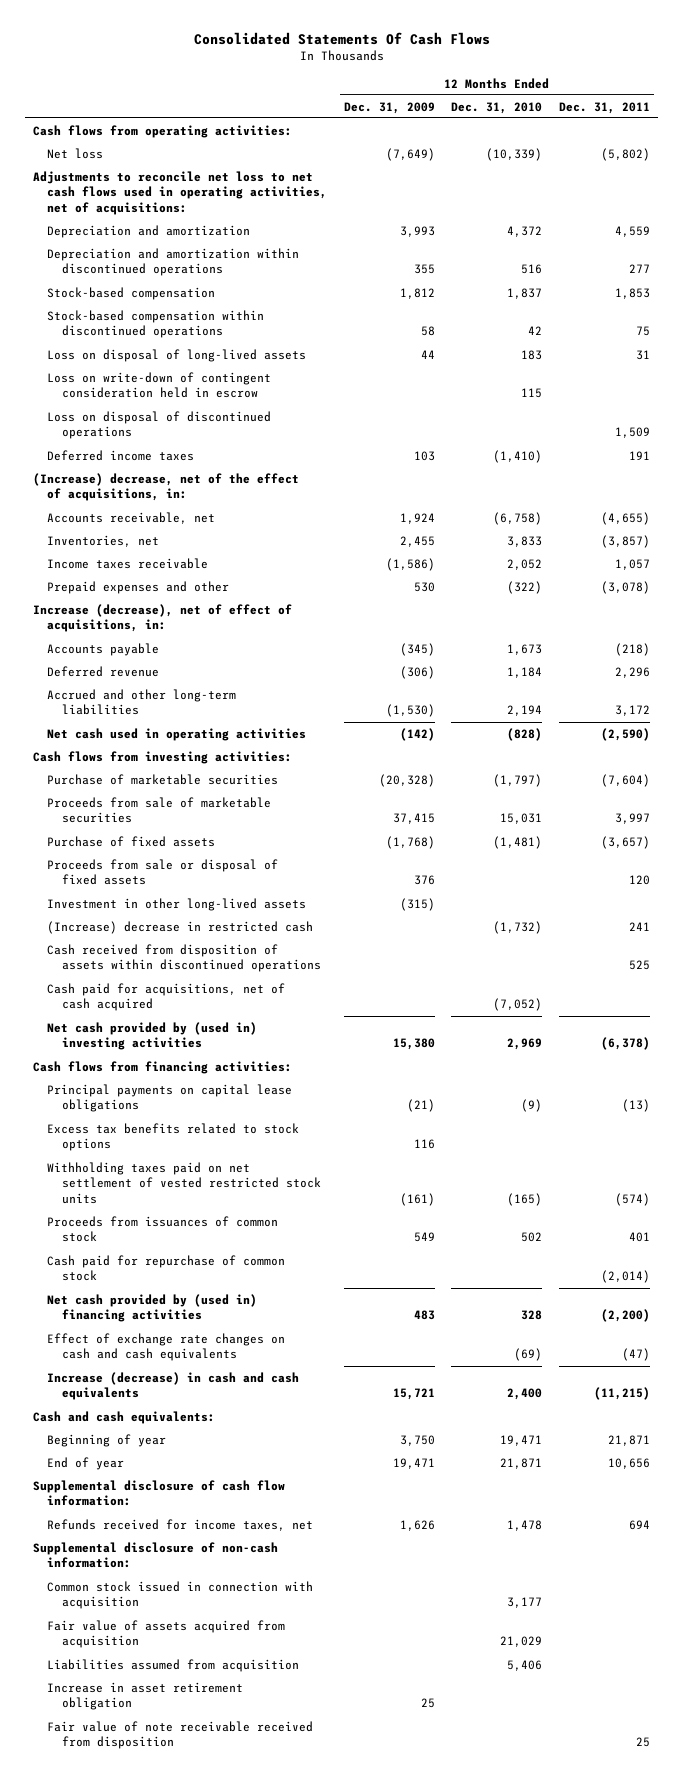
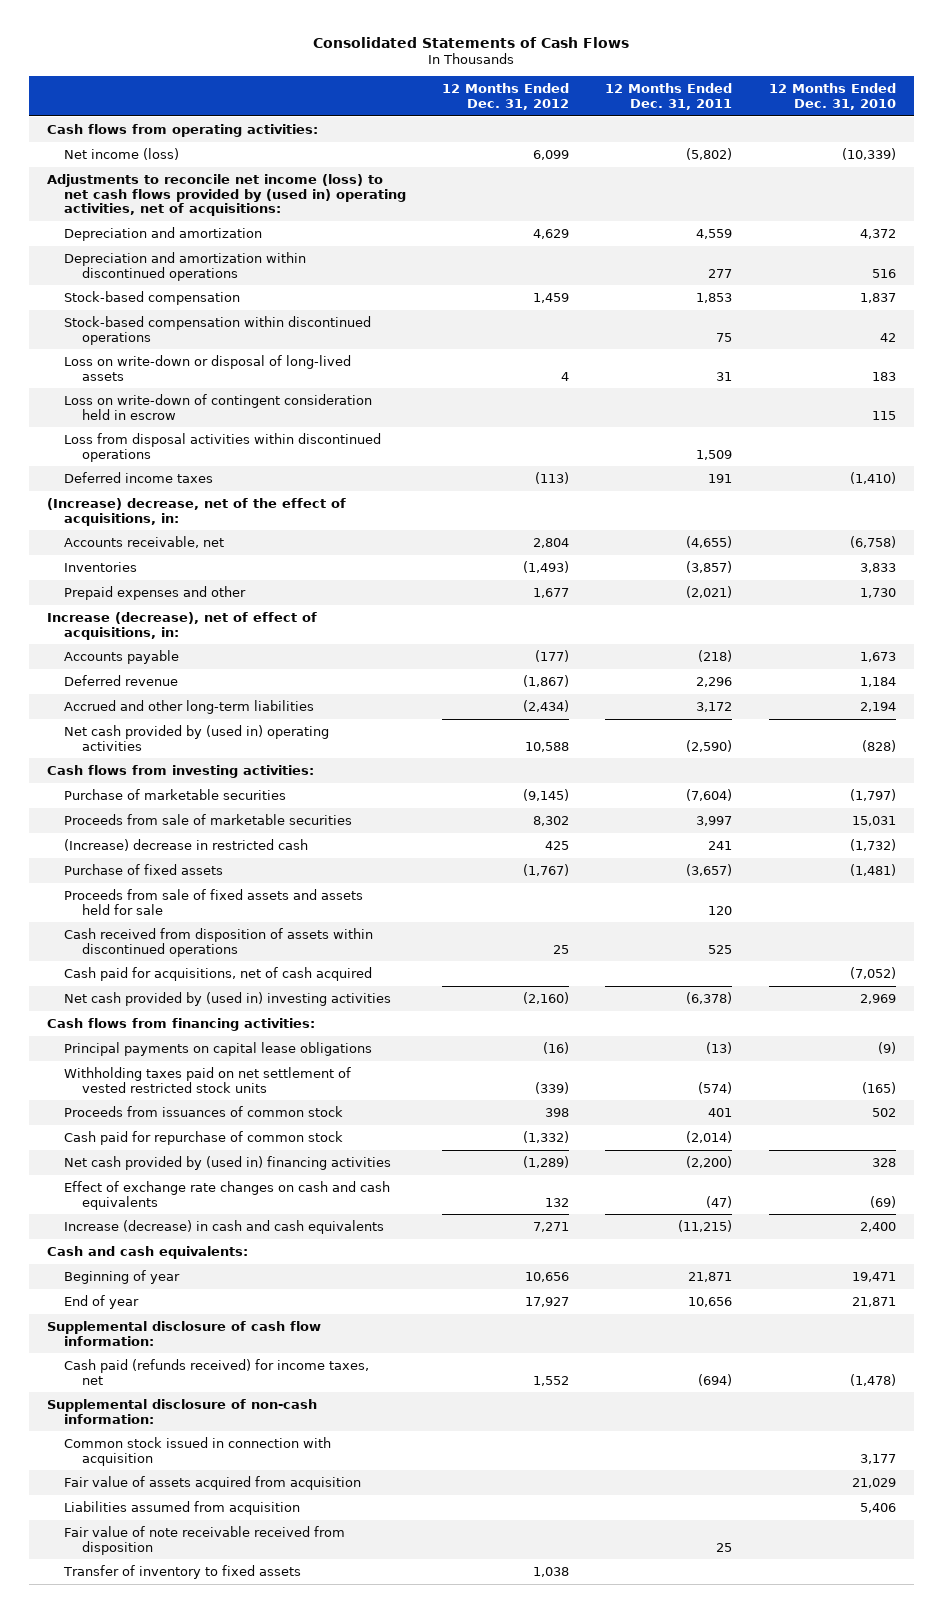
[193,31,490,45] Consolidated Statements Of Cash Flows -> [313,36,630,48] Consolidated Statements of Cash Flows
[343,101,435,114] Dec. 31, 2009 -> none
none -> [442,83,570,110] 12 Months Ended Dec. 31, 2012
[47,147,104,159] Net loss -> [64,147,180,160] Net income (loss)
[33,170,328,215] Adjustments to reconcile net loss to net cash flows used in operating activities, net of acquisitions: -> [46,173,407,217] Adjustments to reconcile net income (loss) to net cash flows provided by (used in) operating activities, net of acquisitions:
[47,348,307,362] Loss on disposal of long-lived assets -> [64,354,352,381] Loss on write-down or disposal of long-lived assets
[47,410,272,440] Loss on disposal of discontinued operations -> [64,432,382,462] Loss from disposal activities within discontinued operations
[47,557,209,569] Income taxes receivable -> none
[47,534,160,547] Inventories, net -> [64,561,138,572] Inventories
[507,580,543,594] (322) -> [859,587,896,598] 1,730
[601,580,651,594] (3,078) -> [686,585,733,598] (2,021)
[47,727,307,741] Net cash used in operating activities -> [64,724,330,751] Net cash provided by (used in) operating activities
[47,858,279,886] Proceeds from sale or disposal of fixed assets -> none
[47,897,307,911] Investment in other long-lived assets -> none
[47,835,216,847] Purchase of fixed assets -> [64,863,224,875] Purchase of fixed assets
none -> [64,888,364,915] Proceeds from sale of fixed assets and assets held for sale
[47,1122,300,1152] Excess tax benefits related to stock options -> none
[47,1518,314,1531] Refunds received for income taxes, net -> [64,1358,370,1385] Cash paid (refunds received) for income taxes, net
[507,1519,543,1531] 1,478 -> [849,1373,896,1386] (1,478)
[629,1519,651,1530] 694 -> [698,1373,733,1386] (694)
[47,1681,244,1711] Increase in asset retirement obligation -> none
none -> [63,1564,302,1579] Transfer of inventory to fixed assets

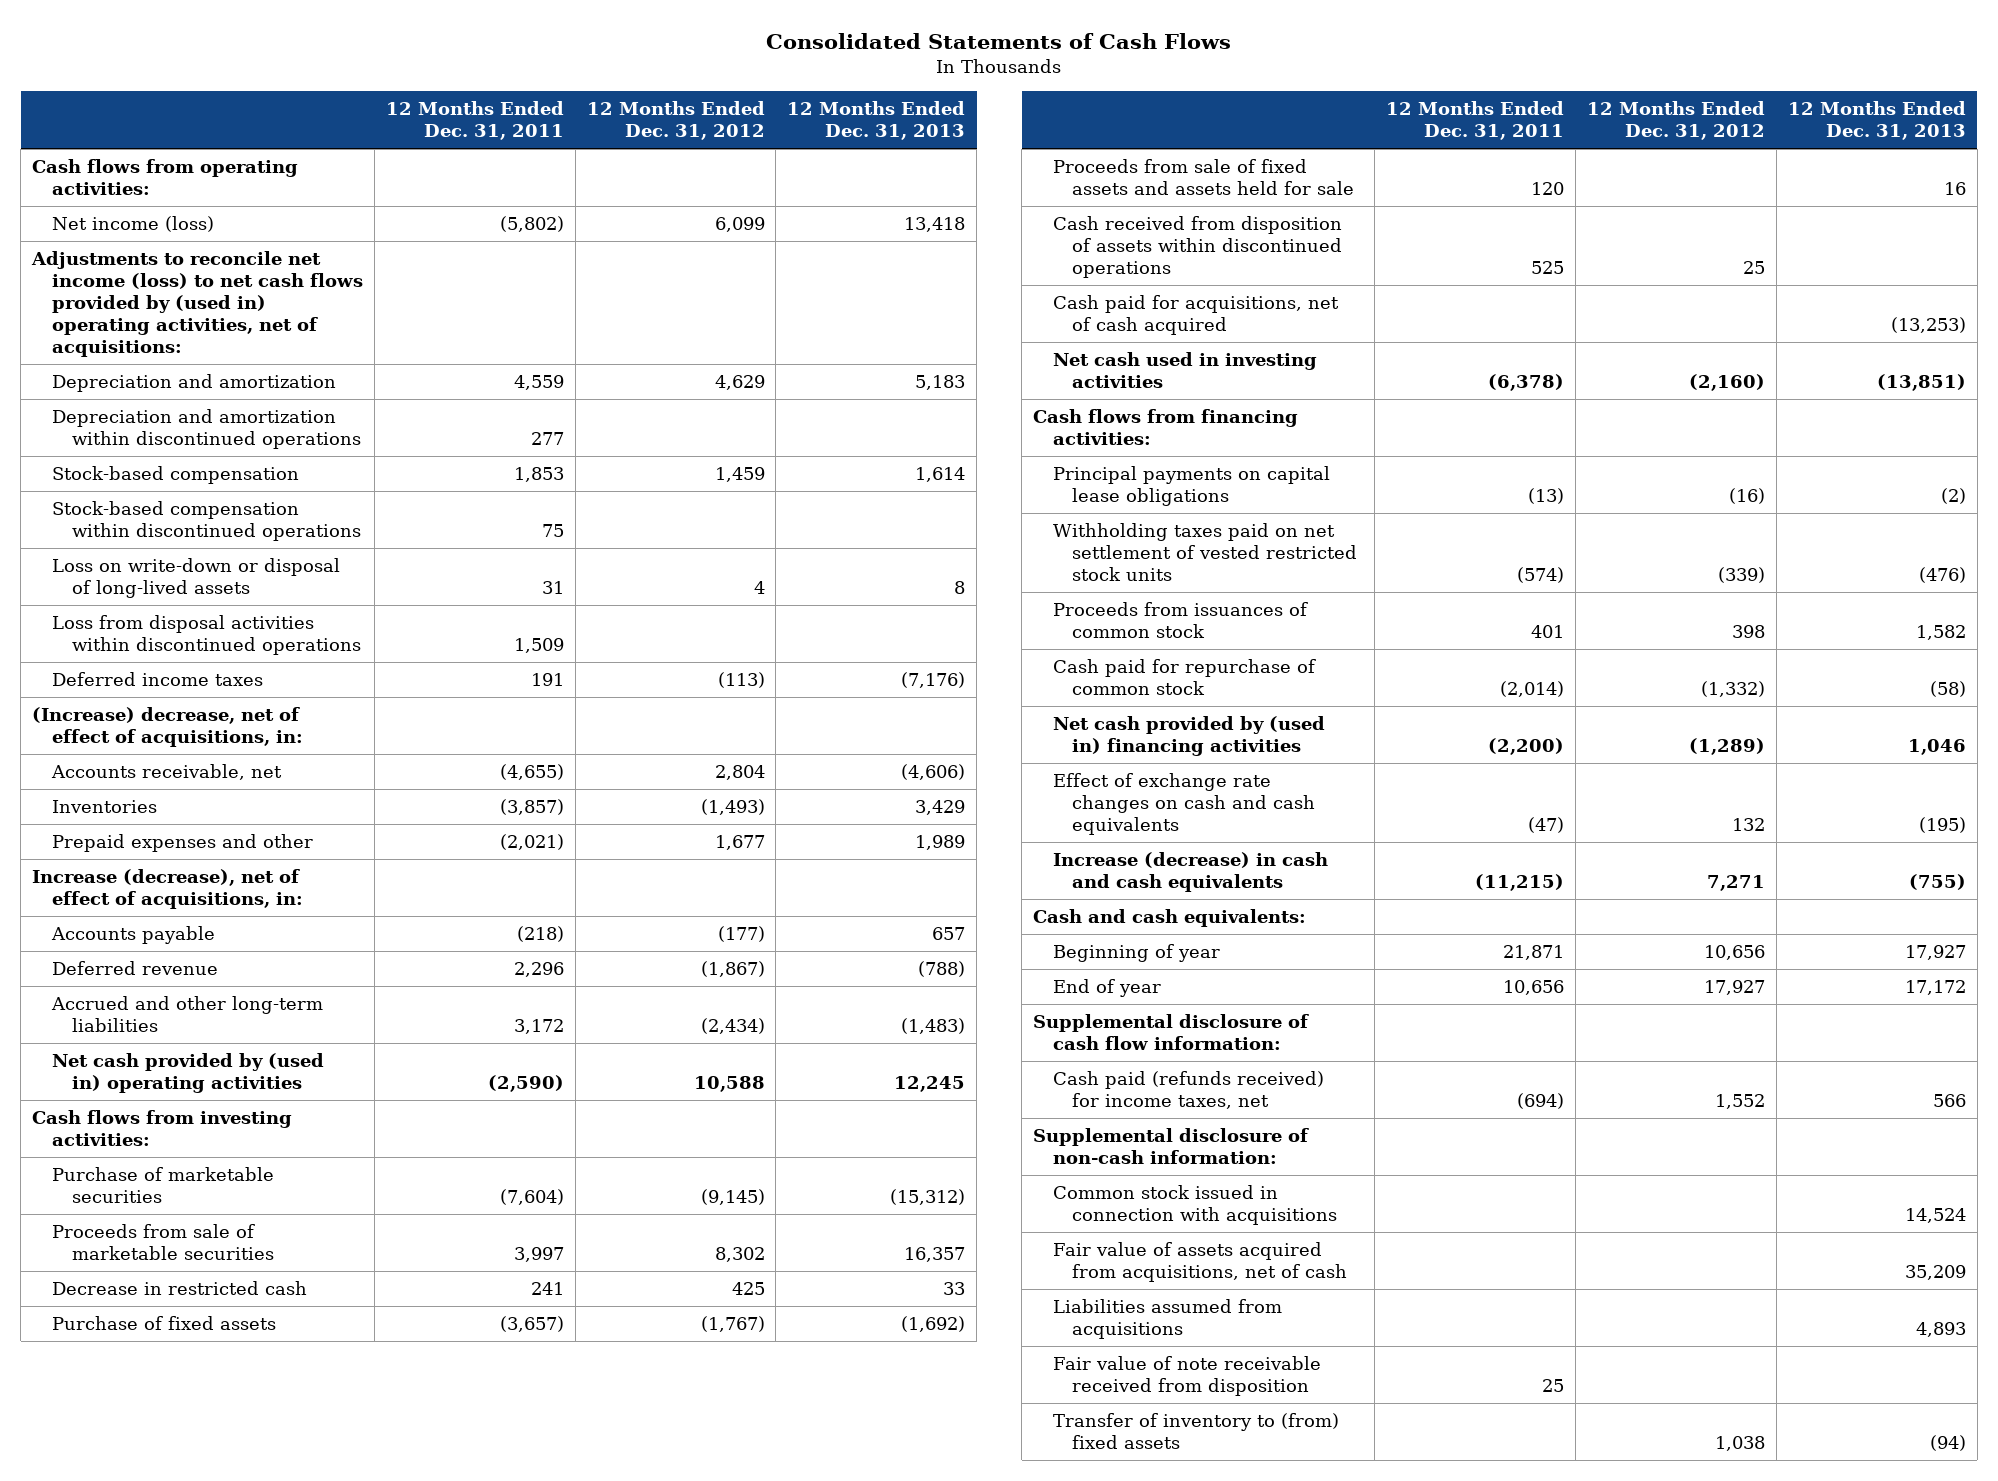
[768,83,896,110] 12 Months Ended Dec. 31, 2010 -> none
none -> [787,101,966,141] 12 Months Ended Dec. 31, 2013
[64,393,373,420] Loss on write-down of contingent consideration held in escrow -> none
[46,497,346,526] (Increase) decrease, net of the effect of acquisitions, in: -> [32,707,303,748] (Increase) decrease, net of effect of acquisitions, in:
[64,838,309,851] (Increase) decrease in restricted cash -> [51,1281,307,1296] Decrease in restricted cash
[64,991,392,1006] Net cash provided by (used in) investing activities -> [1052,352,1317,389] Net cash used in investing activities
[64,1436,332,1466] Common stock issued in connection with acquisition -> [1052,1185,1338,1226] Common stock issued in connection with acquisitions
[64,1475,362,1490] Fair value of assets acquired from acquisition -> [1052,1242,1348,1283] Fair value of assets acquired from acquisitions, net of cash
[64,1500,301,1515] Liabilities assumed from acquisition -> [1052,1299,1282,1340] Liabilities assumed from acquisitions
[63,1564,302,1579] Transfer of inventory to fixed assets -> [1052,1413,1339,1450] Transfer of inventory to (from) fixed assets

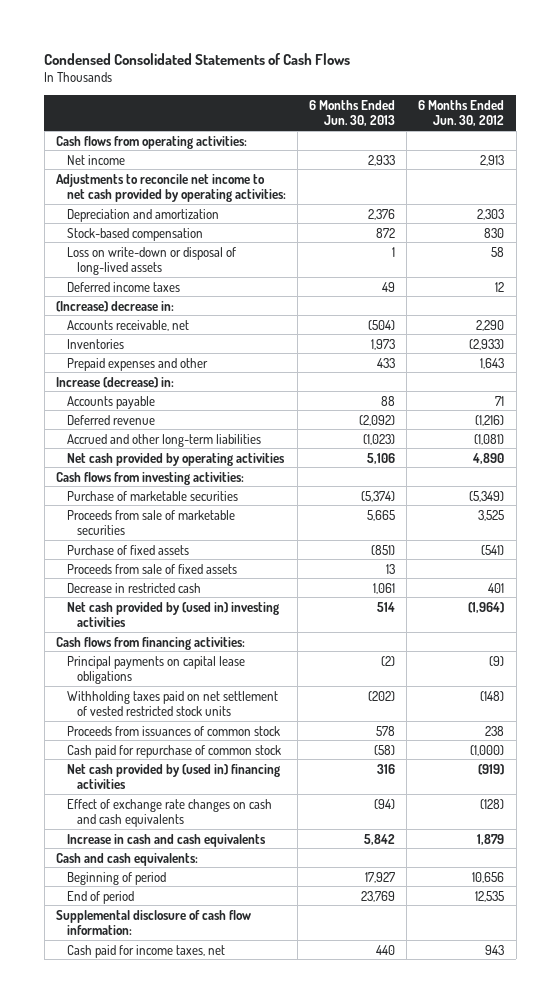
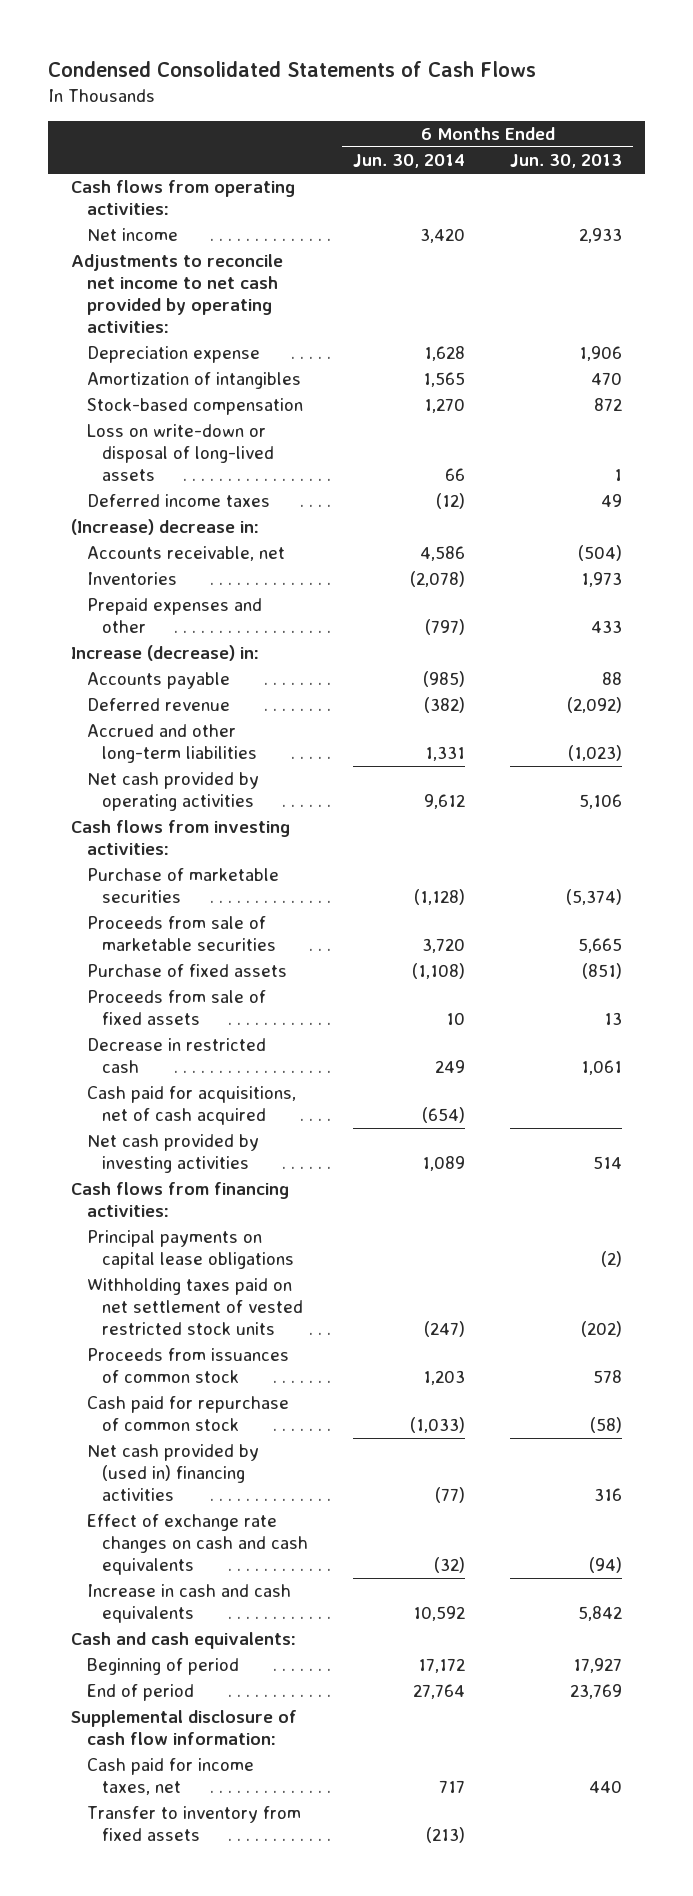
[418,100,505,127] 6 Months Ended Jun. 30, 2012 -> none
none -> [353,154,466,169] Jun. 30, 2014
[66,208,219,222] Depreciation and amortization -> none
none -> [86,346,260,364] Depreciation expense
none -> [86,372,301,390] Amortization of intangibles
none -> [86,1086,296,1126] Cash paid for acquisitions, net of cash acquired
[66,601,279,628] Net cash provided by (used in) investing activities -> [86,1134,259,1174] Net cash provided by investing activities
none -> [86,1806,301,1842] Transfer to inventory from fixed assets

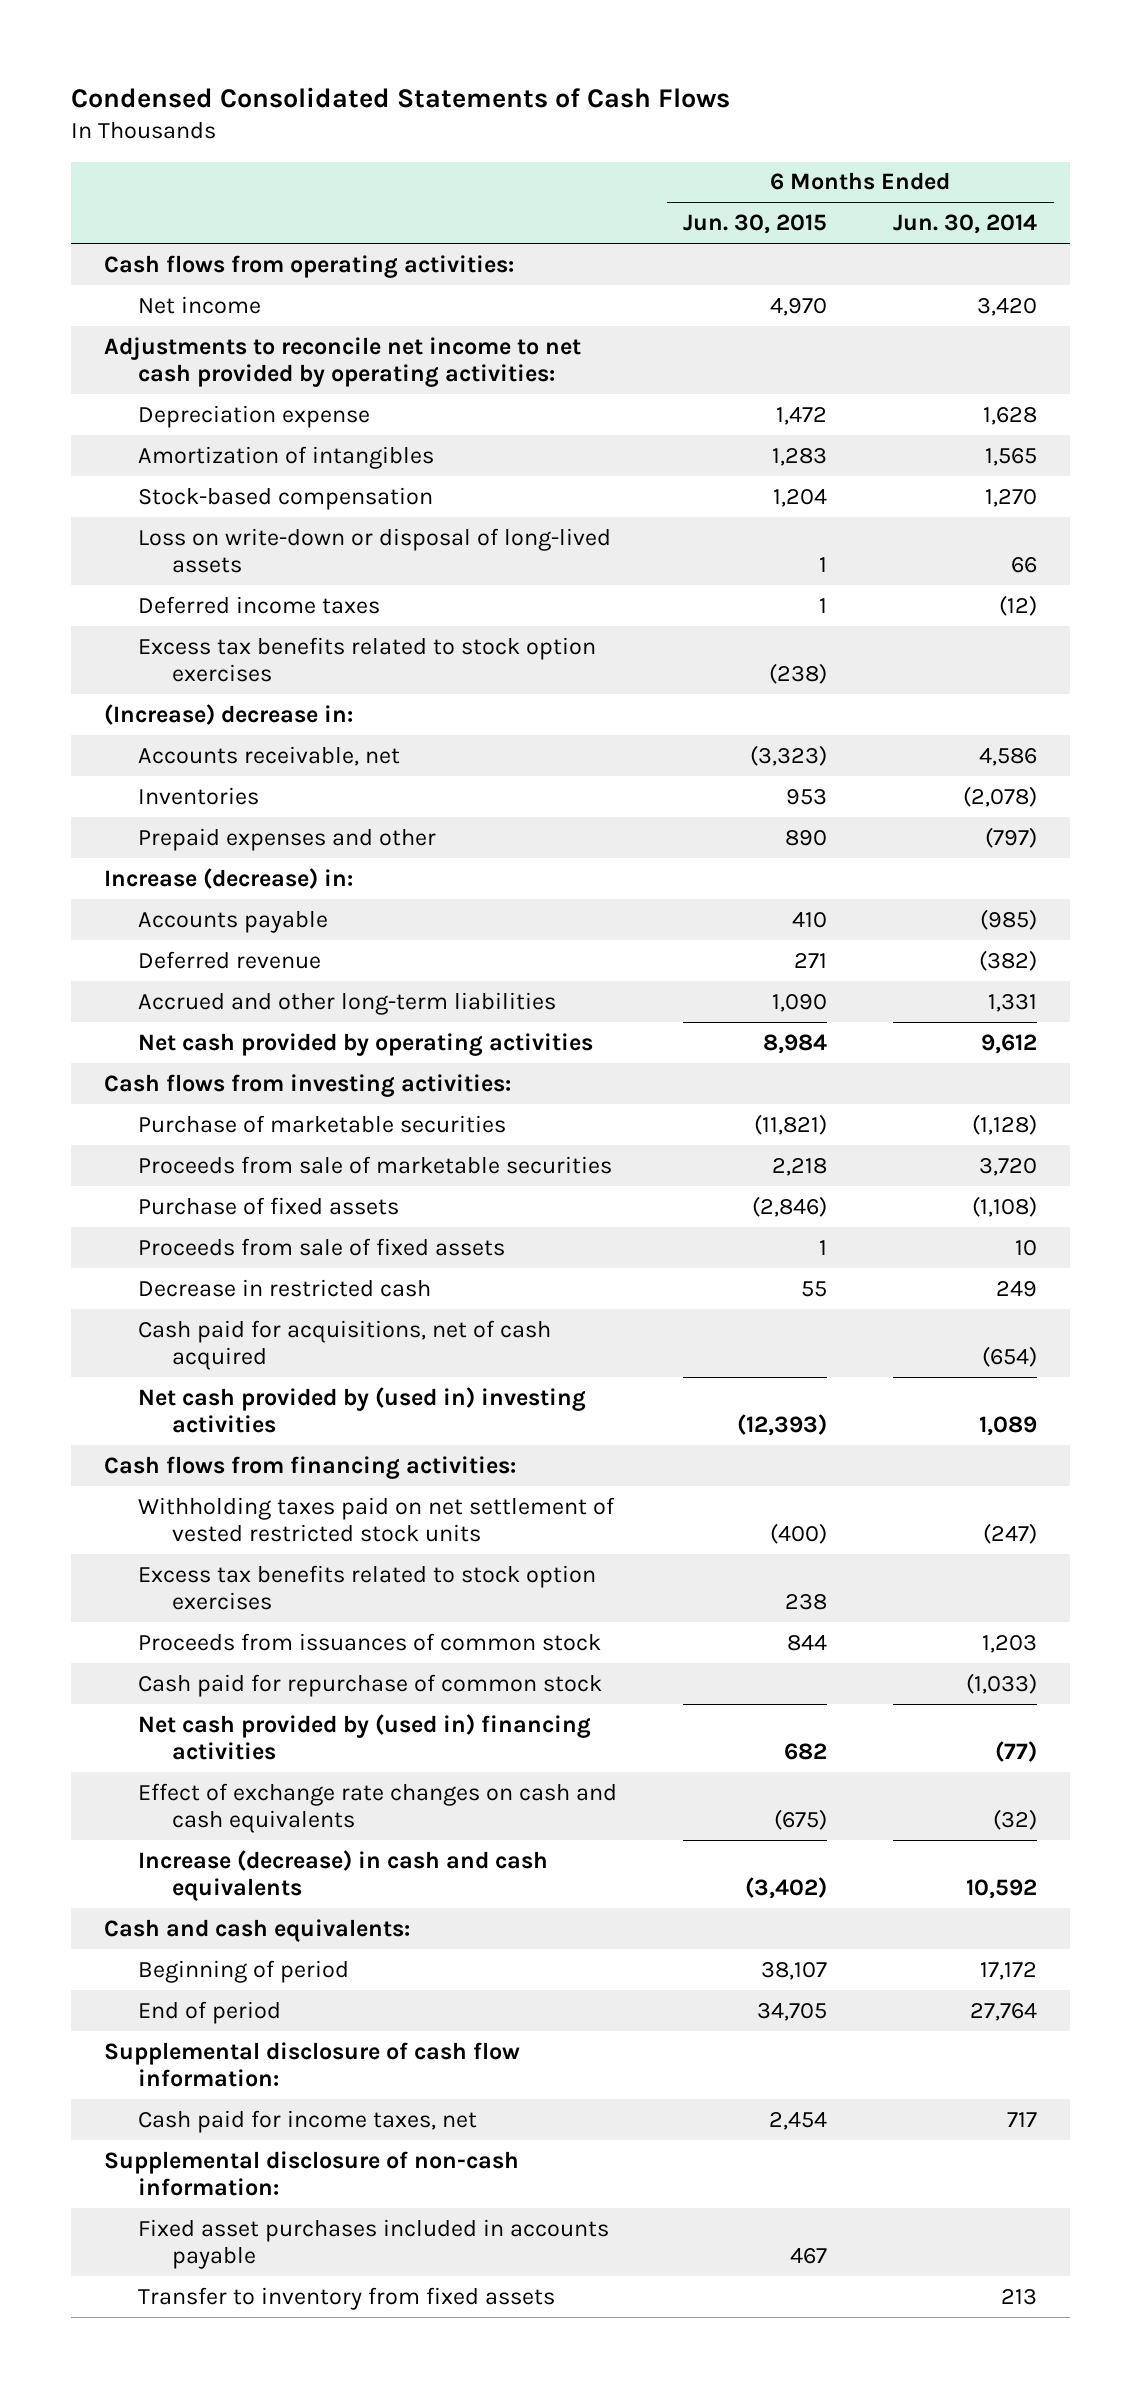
[510,154,623,169] Jun. 30, 2013 -> none
none -> [683,214,828,235] Jun. 30, 2015
none -> [137,636,596,683] Excess tax benefits related to stock option exercises
[86,1134,259,1174] Net cash provided by investing activities -> [137,1386,586,1434] Net cash provided by (used in) investing activities
[86,1230,295,1270] Principal payments on capital lease obligations -> none
none -> [137,1564,596,1611] Excess tax benefits related to stock option exercises
[86,1584,291,1624] Increase in cash and cash equivalents -> [137,1849,548,1902] Increase (decrease) in cash and cash equivalents
none -> [103,2150,519,2197] Supplemental disclosure of non-cash information:
none -> [137,2218,609,2270] Fixed asset purchases included in accounts payable
[426,1827,466,1844] (213) -> [1001,2288,1038,2305] 213

